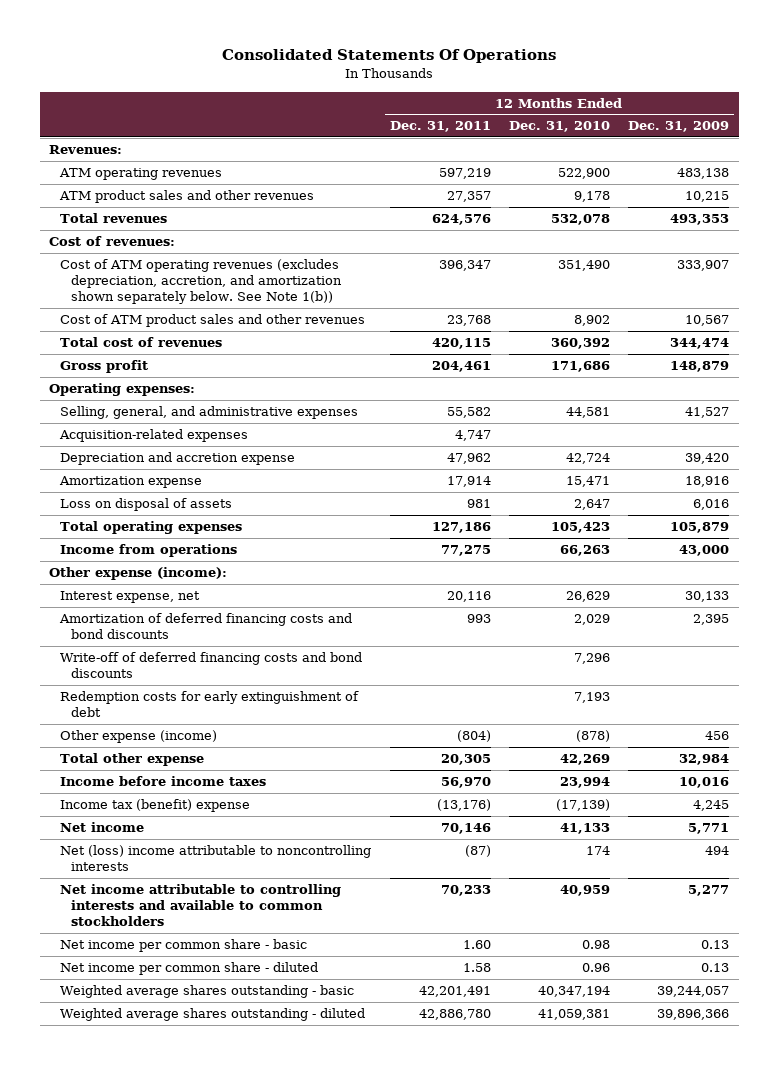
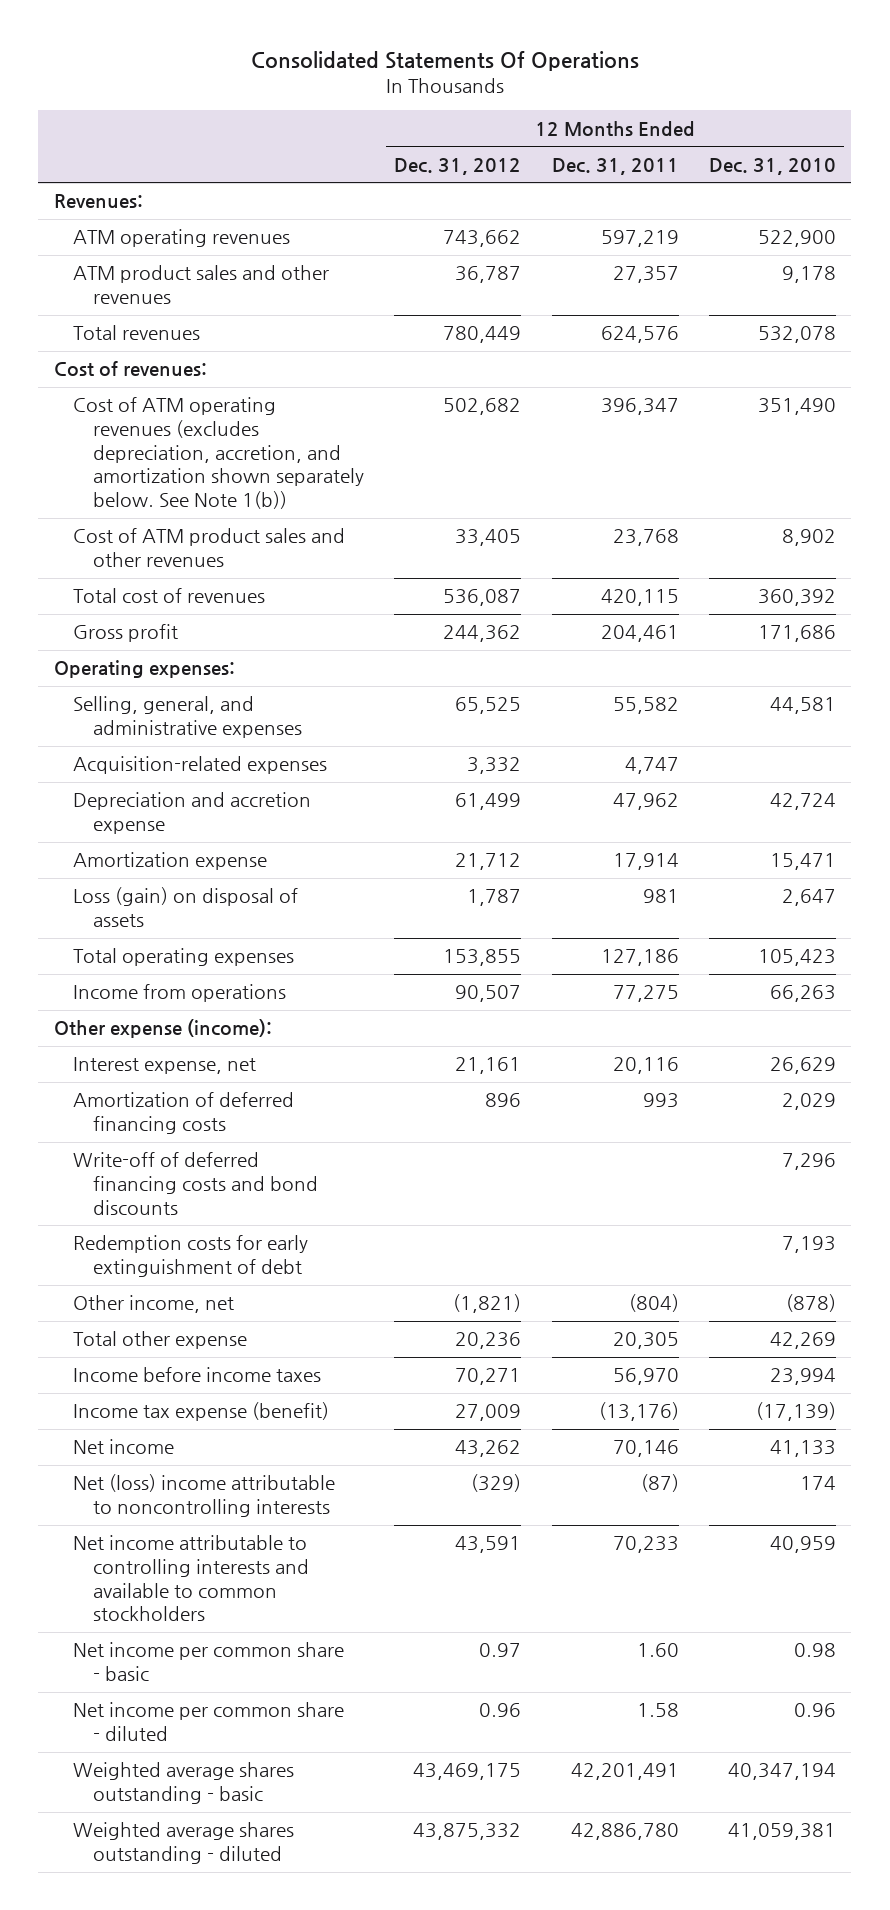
[628,121,730,133] Dec. 31, 2009 -> none
none -> [394,157,522,175] Dec. 31, 2012
[60,498,233,512] Loss on disposal of assets -> [73,887,299,928] Loss (gain) on disposal of assets
[59,613,353,640] Amortization of deferred financing costs and bond discounts -> [73,1092,295,1135] Amortization of deferred financing costs
[60,730,218,744] Other expense (income) -> [73,1295,235,1314] Other income, net
[60,799,251,813] Income tax (benefit) expense -> [73,1402,330,1422] Income tax expense (benefit)

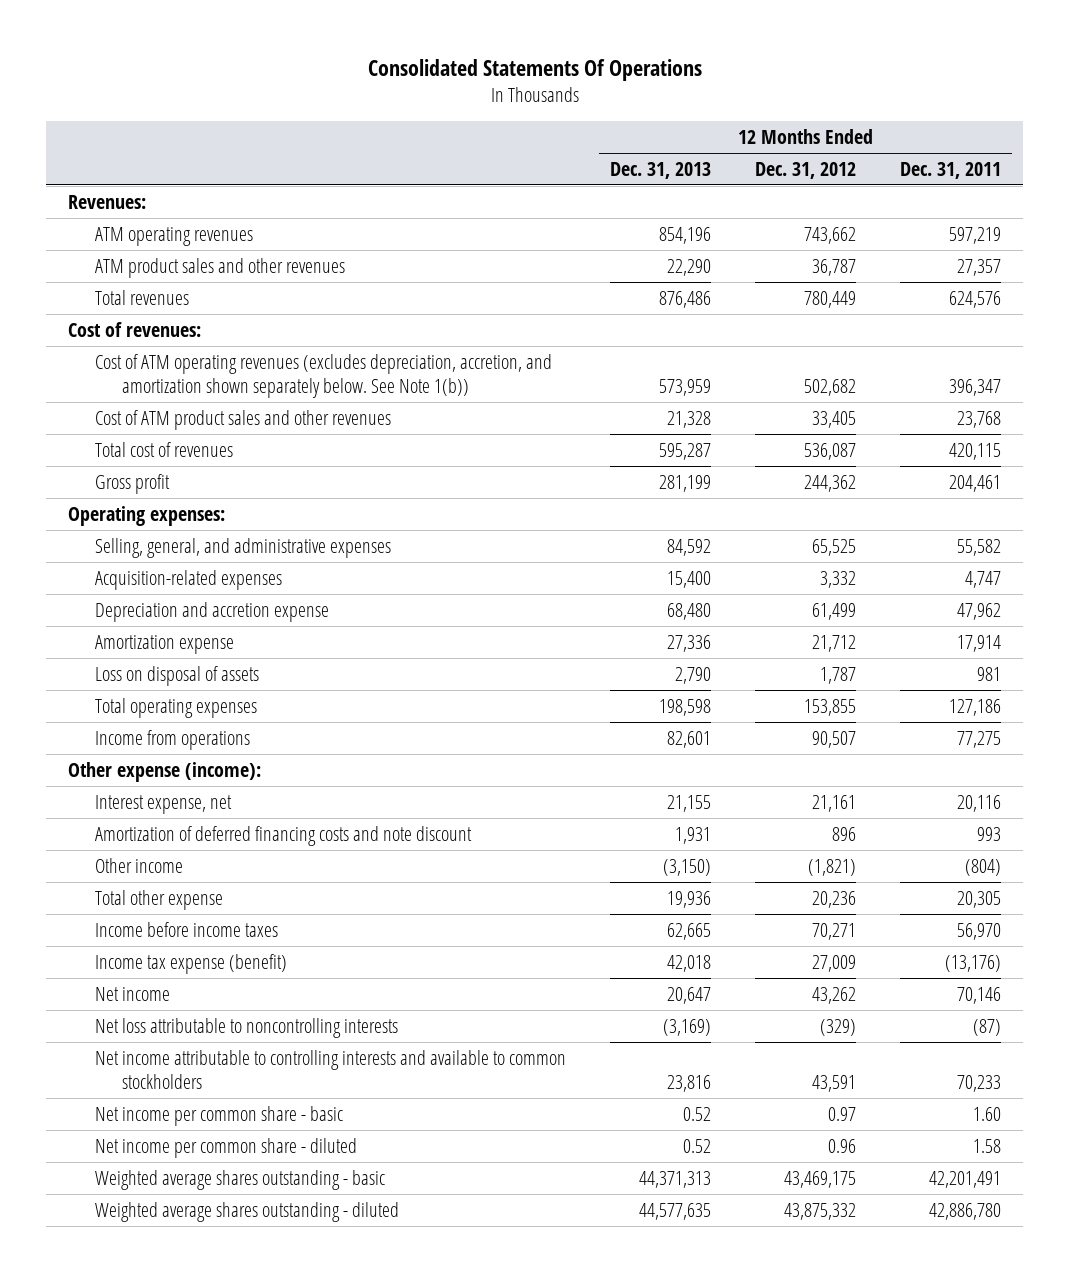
[709,157,837,175] Dec. 31, 2010 -> none
none -> [609,161,711,179] Dec. 31, 2013
[73,887,299,928] Loss (gain) on disposal of assets -> [94,665,259,686] Loss on disposal of assets
[73,1152,318,1215] Write-off of deferred financing costs and bond discounts -> none
[73,1235,309,1278] Redemption costs for early extinguishment of debt -> none
[73,1092,295,1135] Amortization of deferred financing costs -> [94,825,472,846] Amortization of deferred financing costs and note discount
[73,1295,235,1314] Other income, net -> [94,857,183,873] Other income
[73,1474,336,1518] Net (loss) income attributable to noncontrolling interests -> [94,1017,398,1038] Net loss attributable to noncontrolling interests

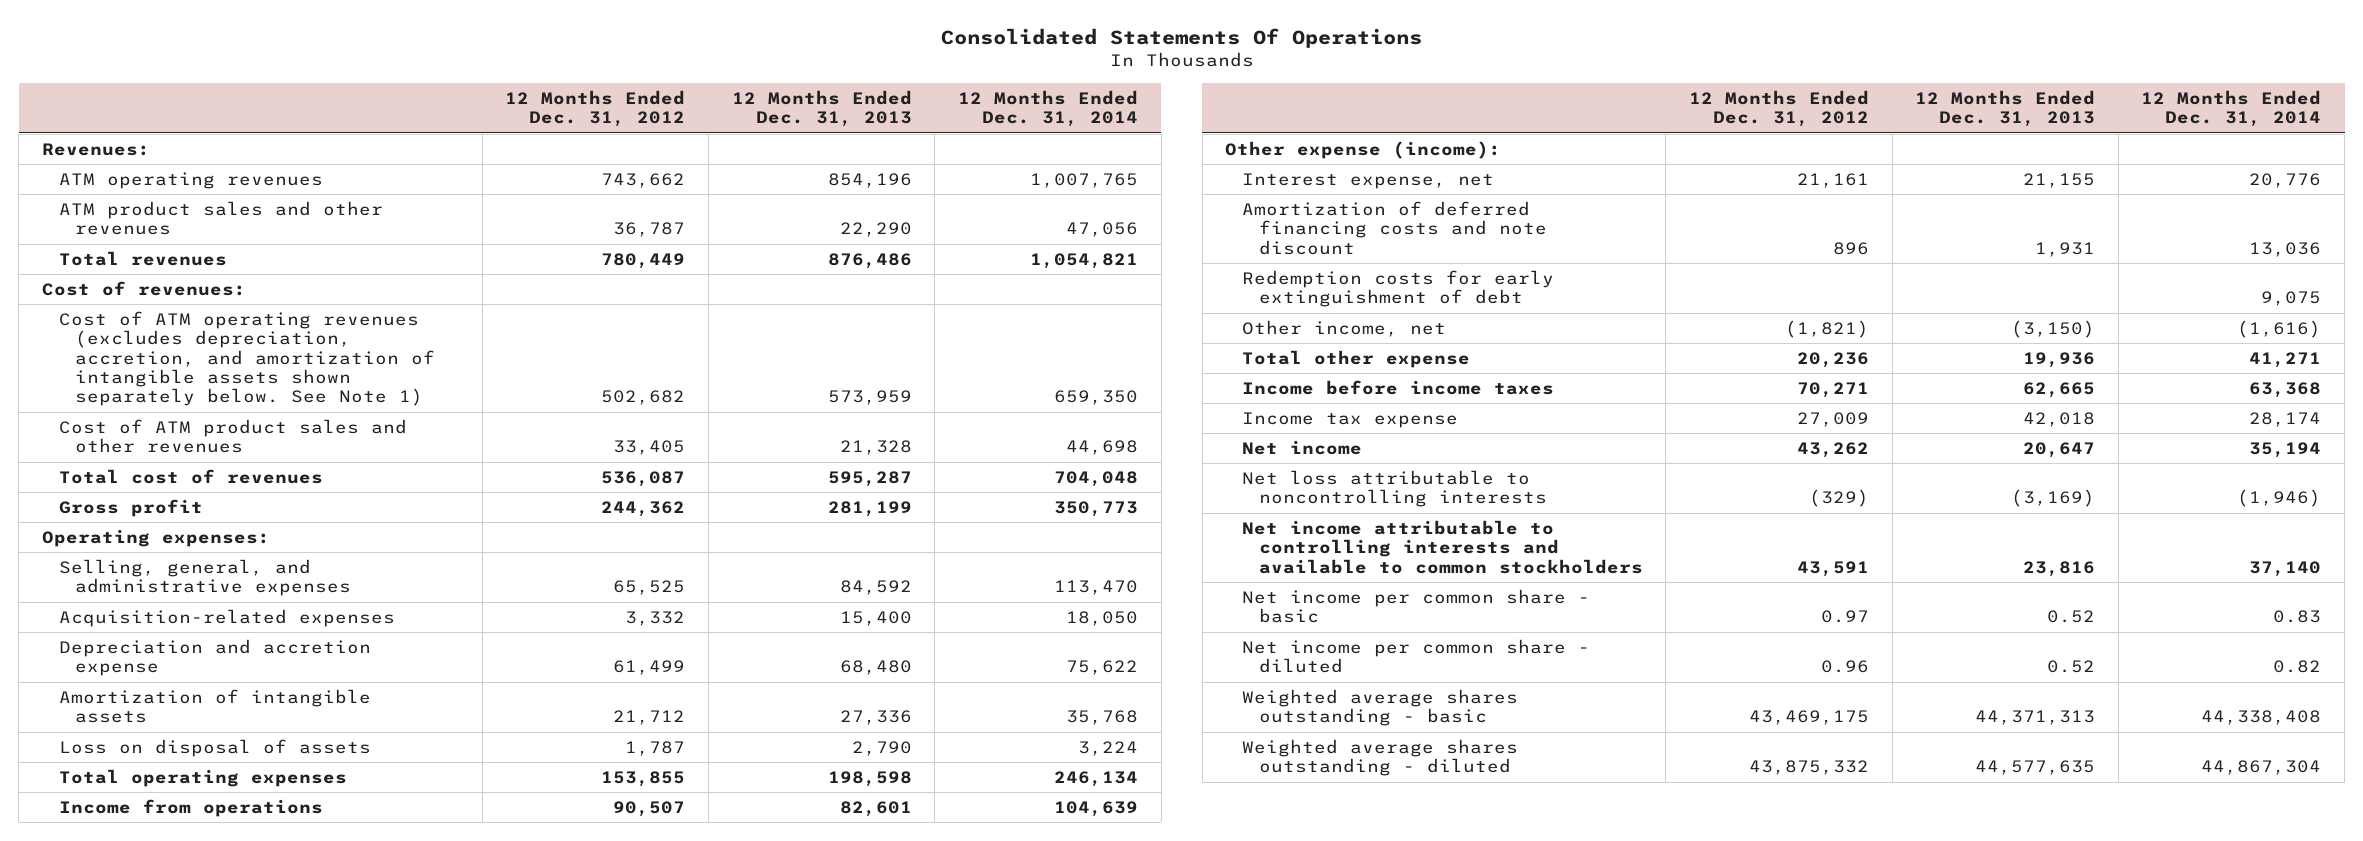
[900,161,1002,179] Dec. 31, 2011 -> none
none -> [957,89,1138,128] 12 Months Ended Dec. 31, 2014
[94,353,552,399] Cost of ATM operating revenues (excludes depreciation, accretion, and amortization shown separately below. See Note 1(b)) -> [58,310,436,407] Cost of ATM operating revenues (excludes depreciation, accretion, and amortization of intangible assets shown separately below. See Note 1)
[94,634,234,654] Amortization expense -> [58,688,371,724] Amortization of intangible assets
none -> [1242,269,1555,308] Redemption costs for early extinguishment of debt
[94,857,183,873] Other income -> [1242,319,1447,337] Other income, net
[94,953,287,974] Income tax expense (benefit) -> [1242,411,1459,428] Income tax expense

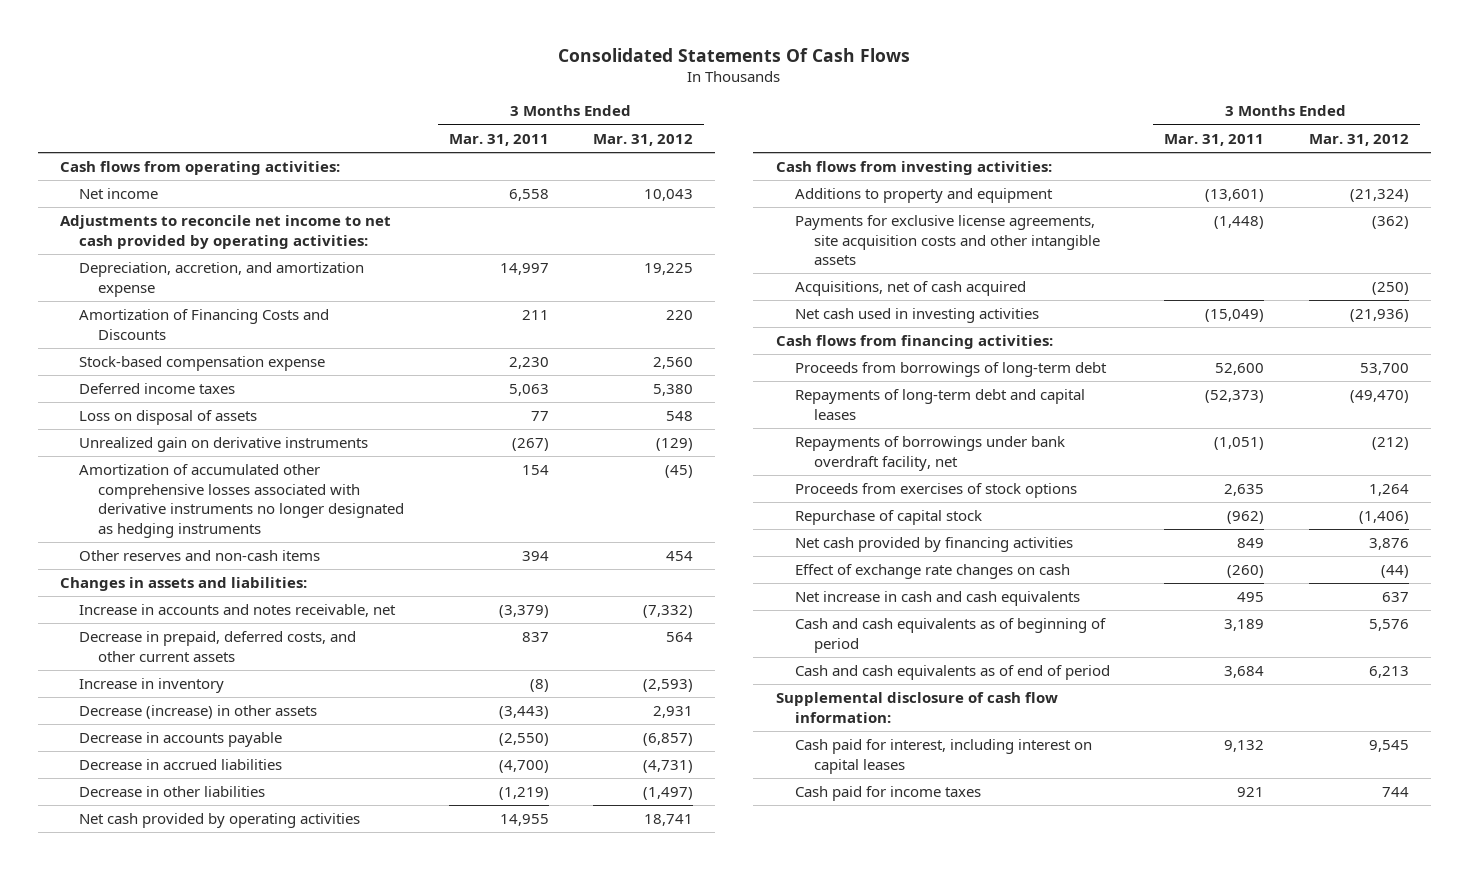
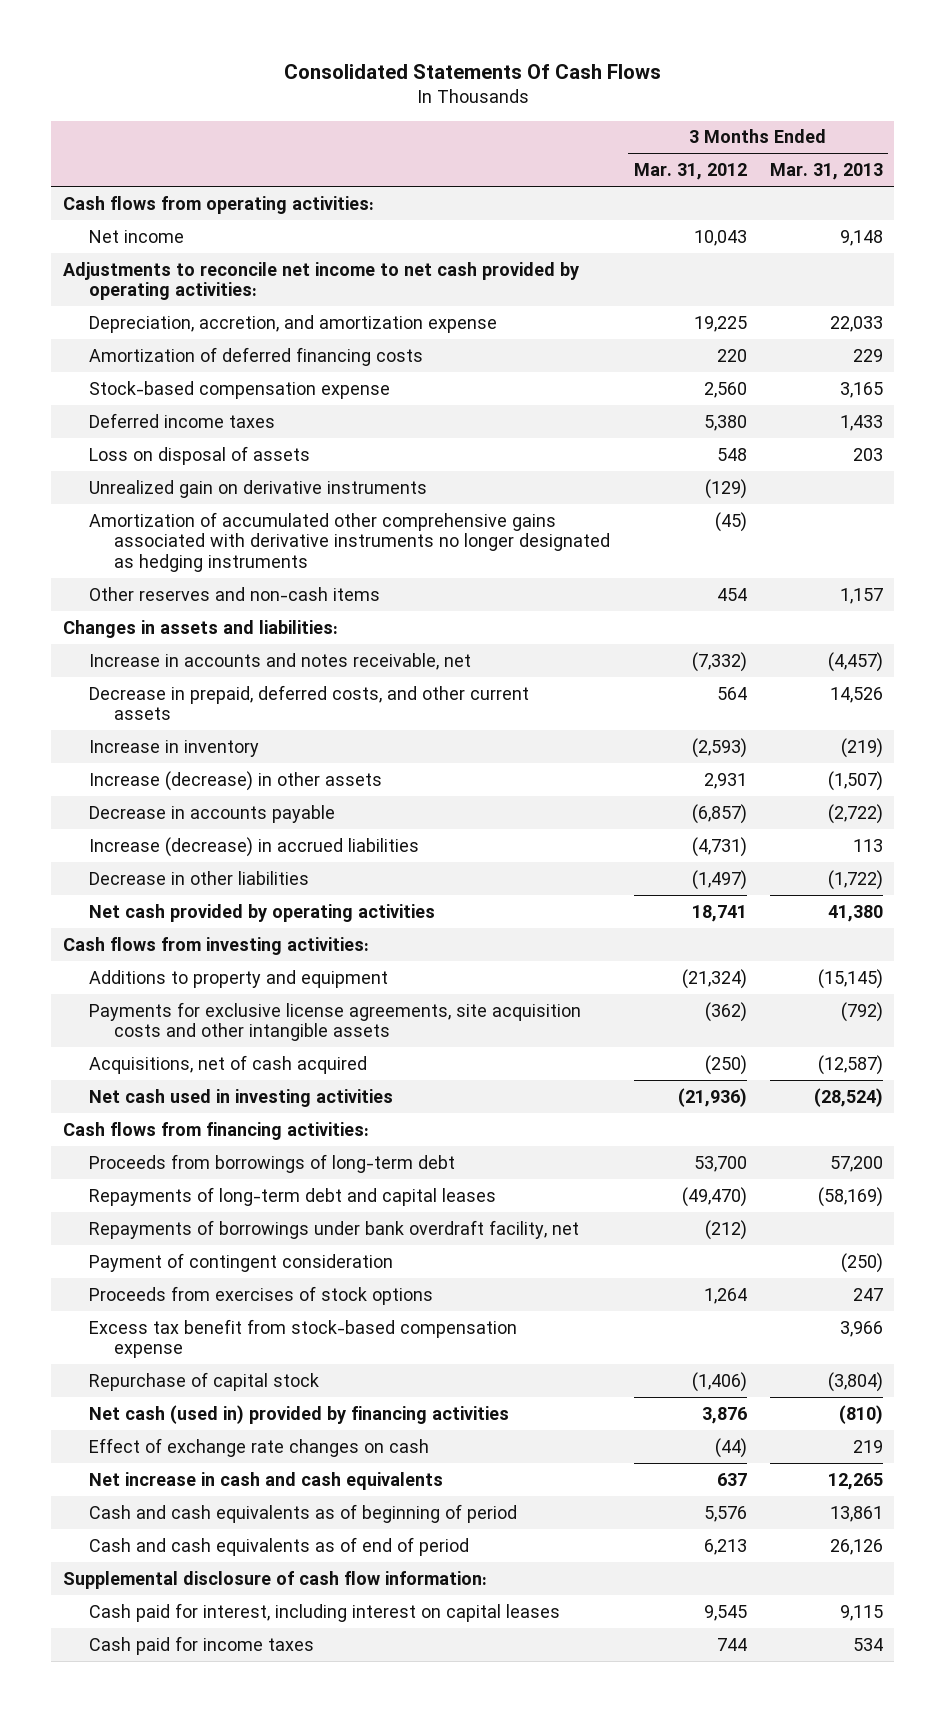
[448,133,549,146] Mar. 31, 2011 -> none
none -> [769,163,883,181] Mar. 31, 2013
[79,309,330,340] Amortization of Financing Costs and Discounts -> [88,346,423,366] Amortization of deferred financing costs
[79,464,405,538] Amortization of accumulated other comprehensive losses associated with derivative instruments no longer designated as hedging instruments -> [88,511,611,572] Amortization of accumulated other comprehensive gains associated with derivative instruments no longer designated as hedging instruments
[79,705,318,720] Decrease (increase) in other assets -> [88,770,382,791] Increase (decrease) in other assets
[79,759,283,771] Decrease in accrued liabilities -> [88,836,419,857] Increase (decrease) in accrued liabilities
none -> [88,1252,393,1272] Payment of contingent consideration
none -> [88,1318,517,1359] Excess tax benefit from stock-based compensation expense
[794,537,1073,553] Net cash provided by financing activities -> [88,1404,509,1424] Net cash (used in) provided by financing activities

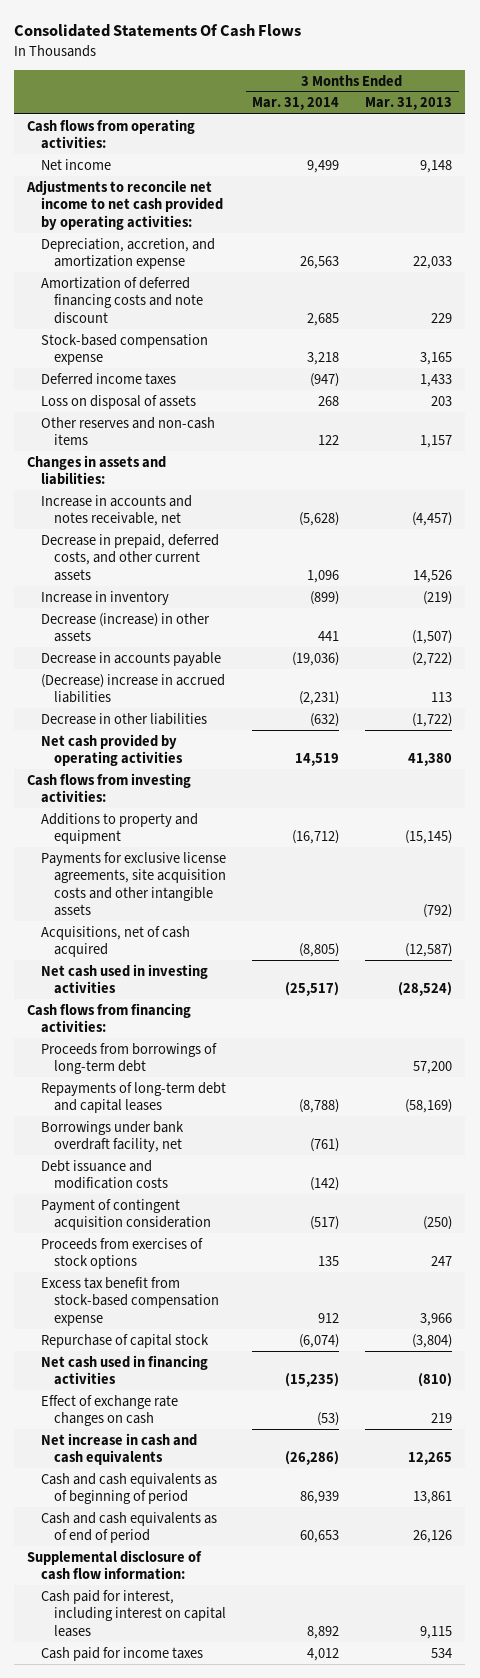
[633,163,747,181] Mar. 31, 2012 -> none
none -> [252,97,340,111] Mar. 31, 2014
[88,346,423,366] Amortization of deferred financing costs -> [40,276,204,324] Amortization of deferred financing costs and note discount
[88,479,427,498] Unrealized gain on derivative instruments -> none
[88,511,611,572] Amortization of accumulated other comprehensive gains associated with derivative instruments no longer designated as hedging instruments -> none
[88,770,382,791] Increase (decrease) in other assets -> [40,612,210,643] Decrease (increase) in other assets
[88,836,419,857] Increase (decrease) in accrued liabilities -> [40,673,225,704] (Decrease) increase in accrued liabilities
[88,1219,579,1239] Repayments of borrowings under bank overdraft facility, net -> [40,1120,184,1153] Borrowings under bank overdraft facility, net
none -> [40,1159,169,1190] Debt issuance and modification costs
[88,1252,393,1272] Payment of contingent consideration -> [40,1198,212,1231] Payment of contingent acquisition consideration
[88,1404,509,1424] Net cash (used in) provided by financing activities -> [40,1354,208,1386] Net cash used in financing activities

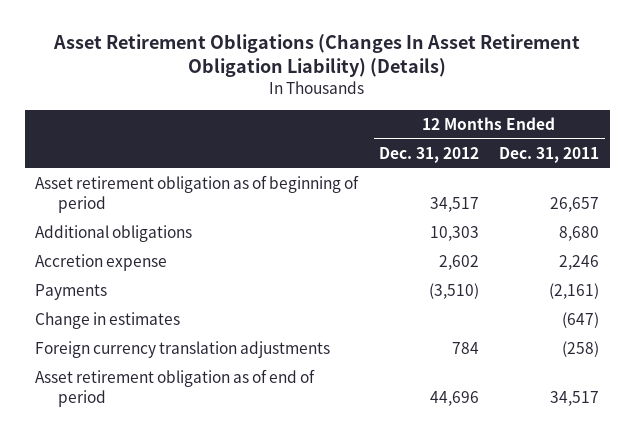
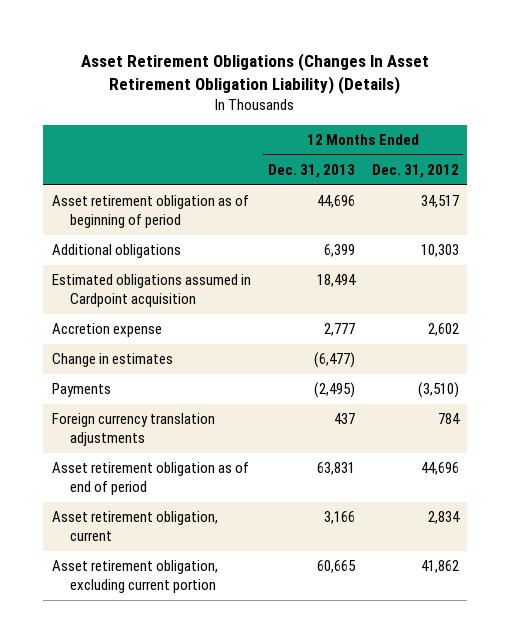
[499,146,600,163] Dec. 31, 2011 -> none
none -> [267,163,355,178] Dec. 31, 2013
none -> [51,274,251,308] Estimated obligations assumed in Cardpoint acquisition
[35,284,108,301] Payments -> [51,383,111,398] Payments
none -> [51,511,218,542] Asset retirement obligation, current
none -> [51,560,218,594] Asset retirement obligation, excluding current portion

